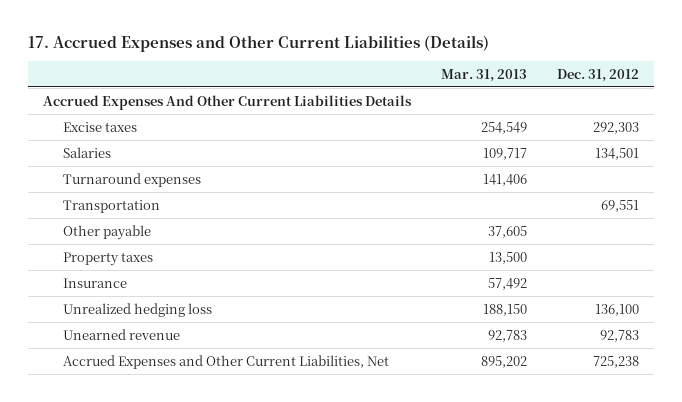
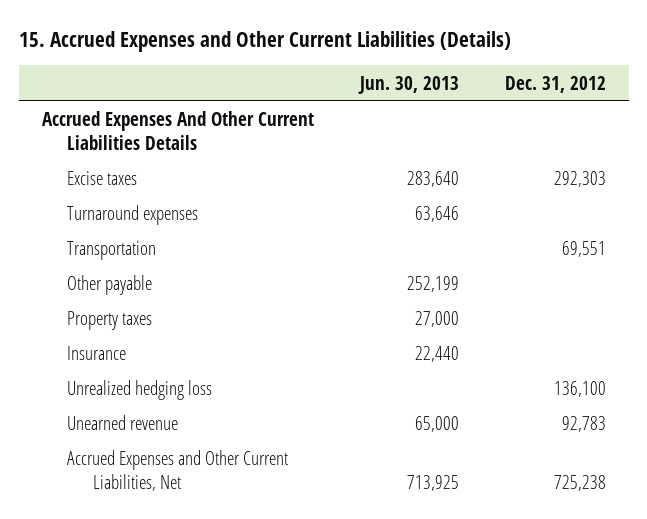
[27,35,489,53] 17. Accrued Expenses and Other Current Liabilities (Details) -> [18,31,511,53] 15. Accrued Expenses and Other Current Liabilities (Details)
[440,69,527,83] Mar. 31, 2013 -> none
none -> [357,75,459,94] Jun. 30, 2013
[63,146,112,158] Salaries -> none

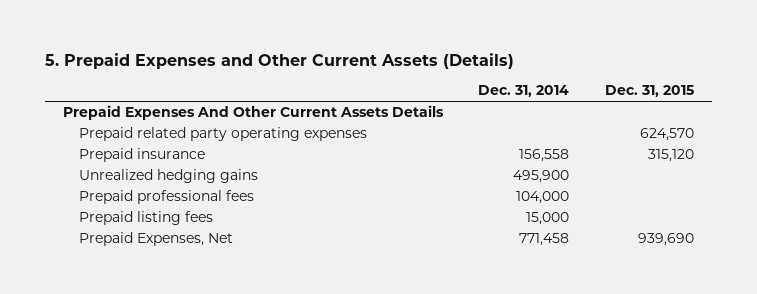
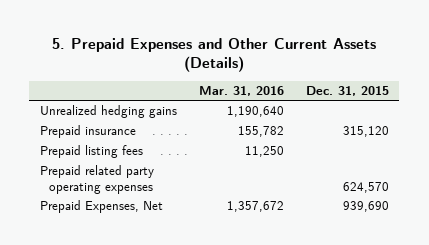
[478,85,570,98] Dec. 31, 2014 -> none
none -> [198,85,284,96] Mar. 31, 2016
[62,105,444,121] Prepaid Expenses And Other Current Assets Details -> none
[78,190,254,205] Prepaid professional fees -> none
[78,148,205,163] Prepaid insurance -> [40,125,137,139] Prepaid insurance
[78,127,367,142] Prepaid related party operating expenses -> [40,165,155,194] Prepaid related party operating expenses

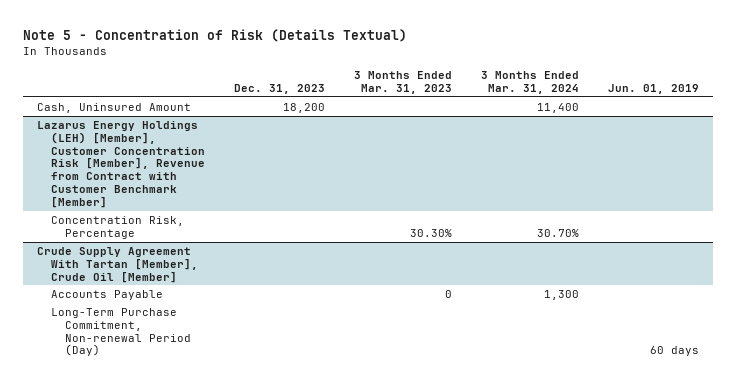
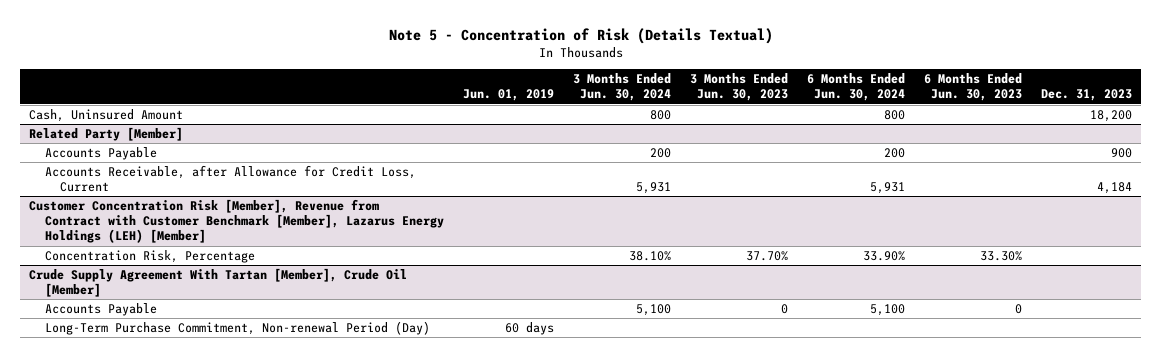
[354,71,453,94] 3 Months Ended Mar. 31, 2023 -> none
[480,71,579,94] 3 Months Ended Mar. 31, 2024 -> none
none -> [572,73,671,102] 3 Months Ended Jun. 30, 2024
none -> [689,73,788,102] 3 Months Ended Jun. 30, 2023
none -> [806,73,905,102] 6 Months Ended Jun. 30, 2024
none -> [923,73,1022,102] 6 Months Ended Jun. 30, 2023
none -> [29,127,184,142] Related Party [Member]
none -> [44,147,157,161] Accounts Payable
none -> [44,165,416,193] Accounts Receivable, after Allowance for Credit Loss, Current
[37,120,206,208] Lazarus Energy Holdings (LEH) [Member], Customer Concentration Risk [Member], Revenue from Contract with Customer Benchmark [Member] -> [29,199,444,244] Customer Concentration Risk [Member], Revenue from Contract with Customer Benchmark [Member], Lazarus Energy Holdings (LEH) [Member]

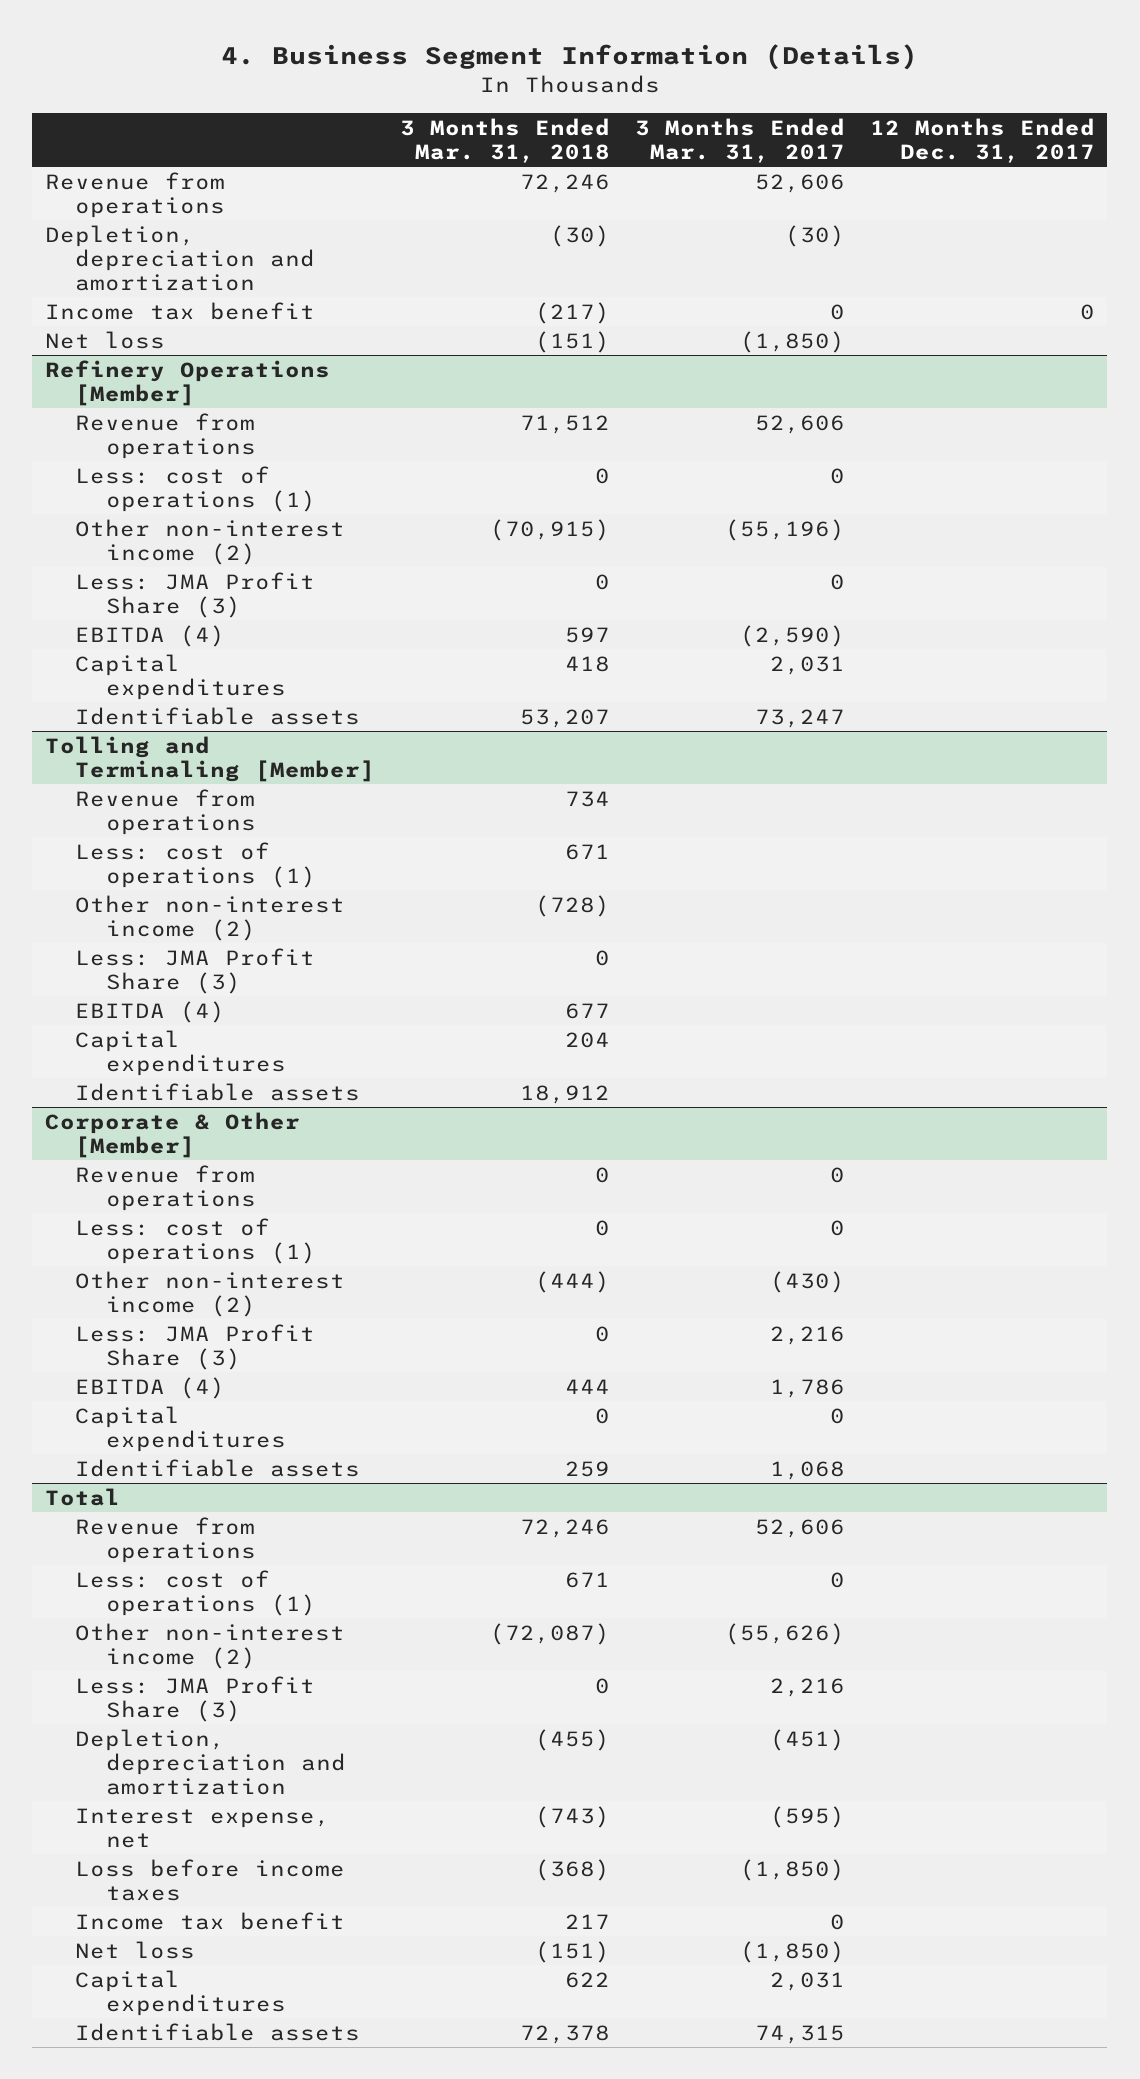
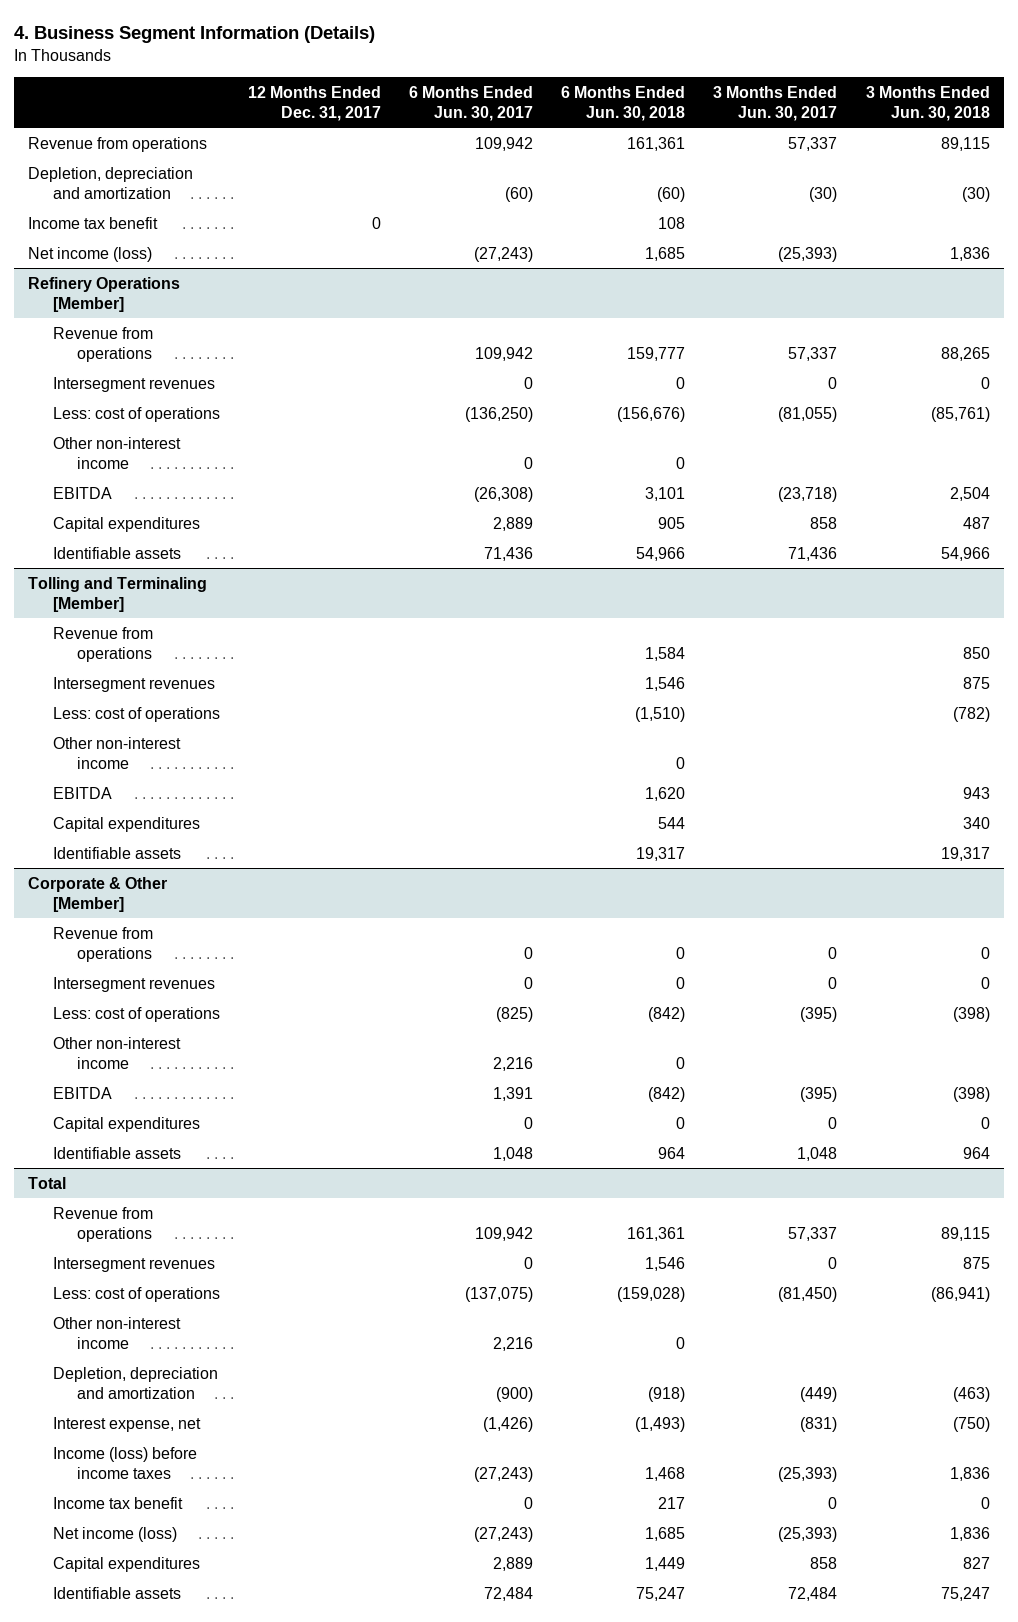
[400,117,611,163] 3 Months Ended Mar. 31, 2018 -> none
[635,117,846,163] 3 Months Ended Mar. 31, 2017 -> none
none -> [409,85,534,121] 6 Months Ended Jun. 30, 2017
none -> [561,85,686,121] 6 Months Ended Jun. 30, 2018
none -> [713,85,838,121] 3 Months Ended Jun. 30, 2017
none -> [865,85,990,121] 3 Months Ended Jun. 30, 2018
[44,330,165,349] Net loss -> [28,246,153,262] Net income (loss)
[75,571,316,618] Less: JMA Profit Share (3) -> none
none -> [52,376,215,392] Intersegment revenues
[75,465,317,512] Less: cost of operations (1) -> [52,406,220,422] Less: cost of operations
[75,518,346,565] Other non-interest income (2) -> [52,436,181,469] Other non-interest income
[75,624,226,647] EBITDA (4) -> [52,486,112,499] EBITDA
[75,947,316,994] Less: JMA Profit Share (3) -> none
none -> [52,676,215,692] Intersegment revenues
[75,841,317,888] Less: cost of operations (1) -> [52,706,220,722] Less: cost of operations
[75,894,346,941] Other non-interest income (2) -> [52,736,181,769] Other non-interest income
[75,1000,226,1023] EBITDA (4) -> [52,786,112,799] EBITDA
[75,1323,316,1370] Less: JMA Profit Share (3) -> none
none -> [52,976,215,992] Intersegment revenues
[75,1217,317,1264] Less: cost of operations (1) -> [52,1006,220,1022] Less: cost of operations
[75,1270,346,1317] Other non-interest income (2) -> [52,1036,181,1069] Other non-interest income
[75,1376,226,1399] EBITDA (4) -> [52,1086,112,1099] EBITDA
[75,1675,316,1722] Less: JMA Profit Share (3) -> none
none -> [52,1256,215,1272] Intersegment revenues
[75,1569,317,1616] Less: cost of operations (1) -> [52,1286,220,1302] Less: cost of operations
[75,1622,346,1669] Other non-interest income (2) -> [52,1316,181,1349] Other non-interest income
[75,1858,346,1901] Loss before income taxes -> [52,1446,197,1479] Income (loss) before income taxes
[75,1940,196,1959] Net loss -> [52,1526,177,1542] Net income (loss)

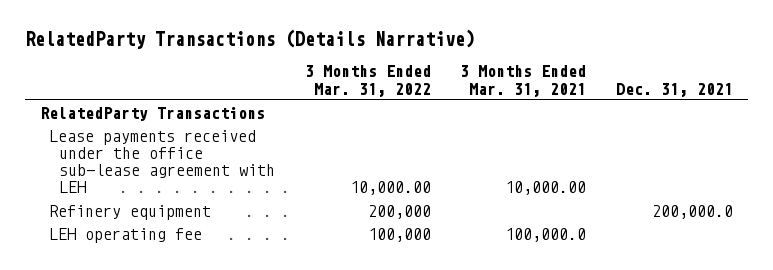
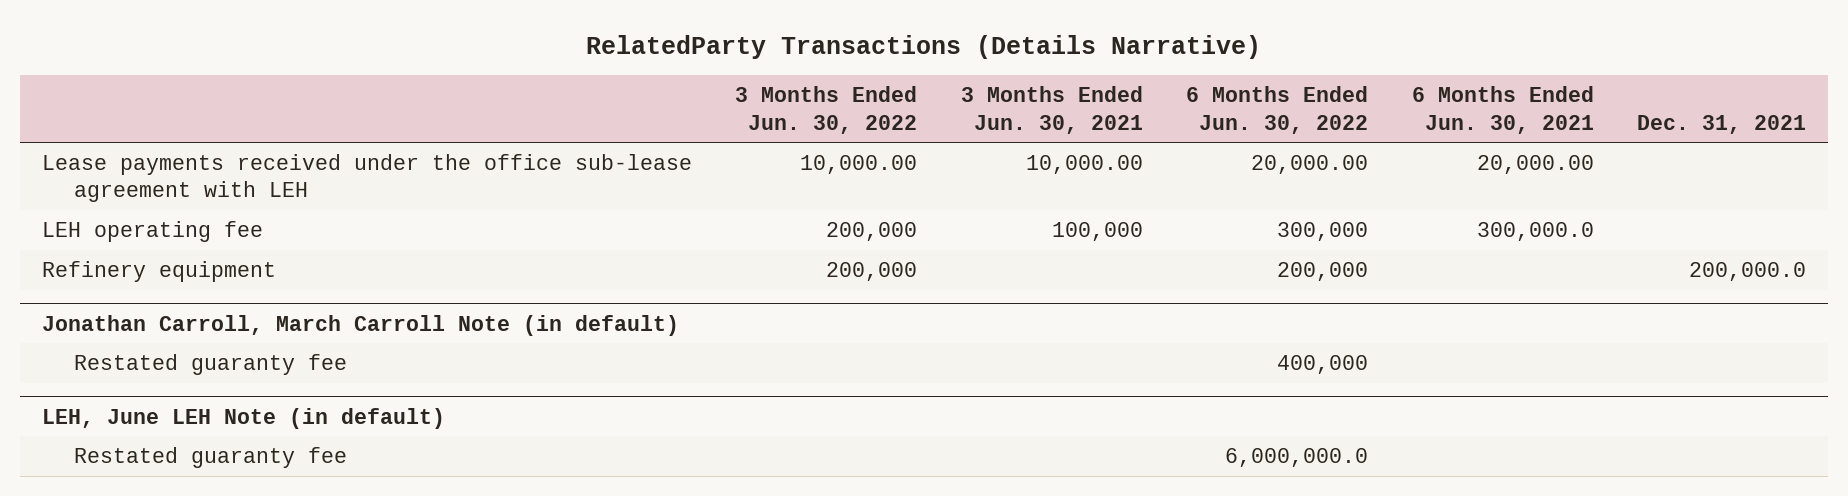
[304,65,431,97] 3 Months Ended Mar. 31, 2022 -> none
[460,65,587,97] 3 Months Ended Mar. 31, 2021 -> none
none -> [735,86,918,134] 3 Months Ended Jun. 30, 2022
none -> [960,86,1143,134] 3 Months Ended Jun. 30, 2021
none -> [1186,86,1369,134] 6 Months Ended Jun. 30, 2022
none -> [1411,86,1594,134] 6 Months Ended Jun. 30, 2021
[39,106,265,121] RelatedParty Transactions -> none
[49,204,212,220] Refinery equipment -> [41,260,276,282] Refinery equipment
none -> [41,314,679,336] Jonathan Carroll, March Carroll Note (in default)
none -> [74,353,348,375] Restated guaranty fee
none -> [41,407,445,429] LEH, June LEH Note (in default)
none -> [74,446,348,468] Restated guaranty fee

